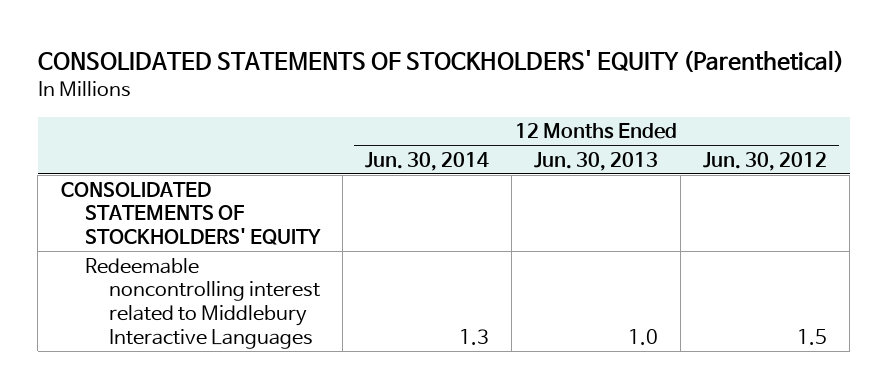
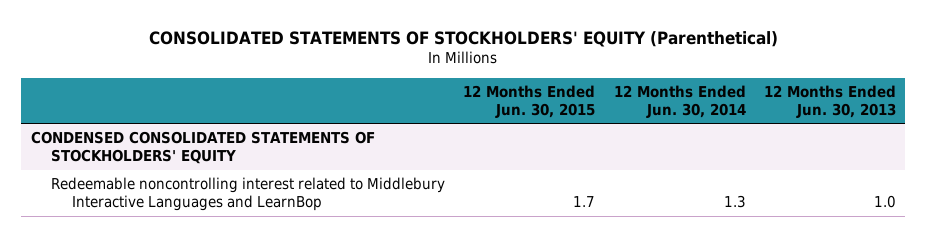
[703,151,828,171] Jun. 30, 2012 -> none
none -> [463,85,596,118] 12 Months Ended Jun. 30, 2015
[60,181,321,246] CONSOLIDATED STATEMENTS OF STOCKHOLDERS' EQUITY -> [30,131,375,164] CONDENSED CONSOLIDATED STATEMENTS OF STOCKHOLDERS' EQUITY
[84,257,320,349] Redeemable noncontrolling interest related to Middlebury Interactive Languages -> [51,177,446,211] Redeemable noncontrolling interest related to Middlebury Interactive Languages and LearnBop

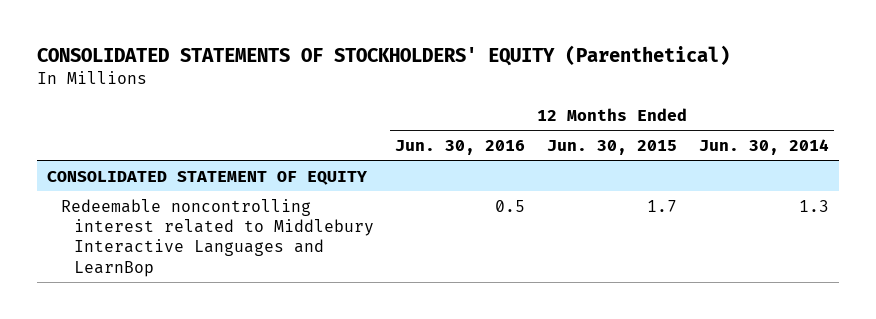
[764,85,897,118] 12 Months Ended Jun. 30, 2013 -> none
none -> [395,139,526,155] Jun. 30, 2016
[30,131,375,164] CONDENSED CONSOLIDATED STATEMENTS OF STOCKHOLDERS' EQUITY -> [47,170,368,185] CONSOLIDATED STATEMENT OF EQUITY

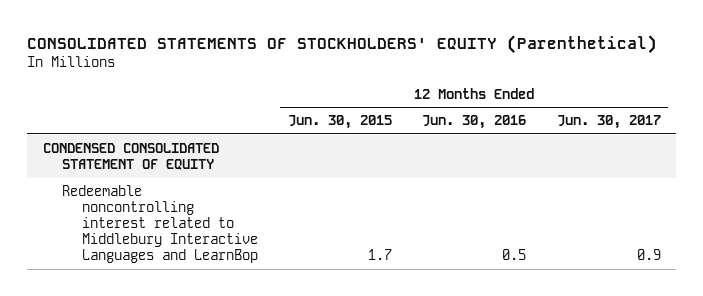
[698,138,829,155] Jun. 30, 2014 -> none
none -> [556,115,661,130] Jun. 30, 2017
[47,170,368,185] CONSOLIDATED STATEMENT OF EQUITY -> [42,143,219,171] CONDENSED CONSOLIDATED STATEMENT OF EQUITY

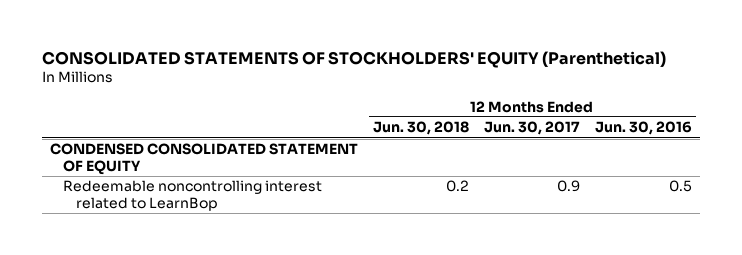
[287,115,392,130] Jun. 30, 2015 -> none
none -> [372,121,469,136] Jun. 30, 2018
[62,185,258,264] Redeemable noncontrolling interest related to Middlebury Interactive Languages and LearnBop -> [62,180,322,212] Redeemable noncontrolling interest related to LearnBop

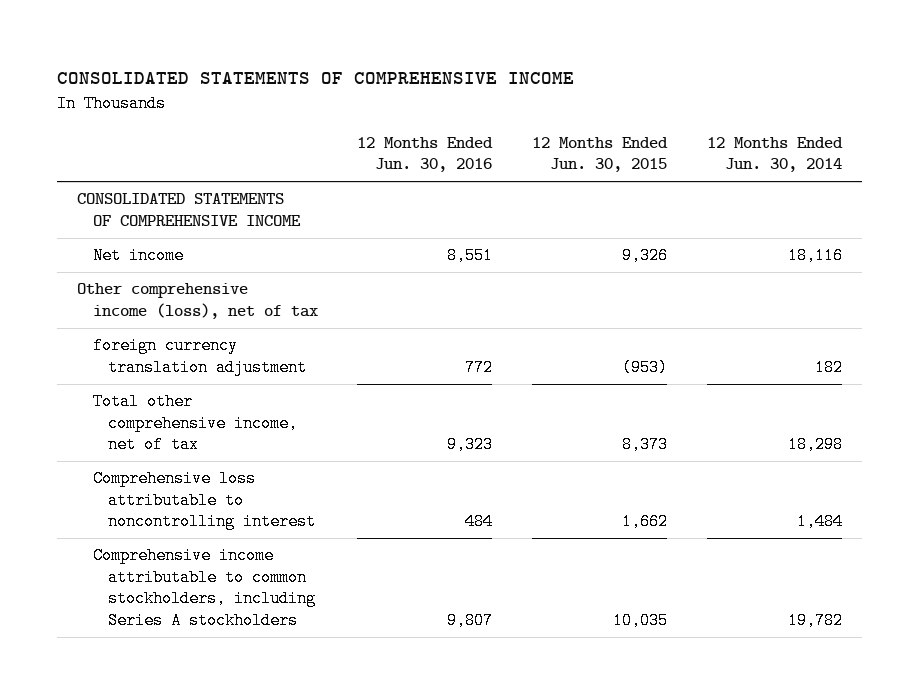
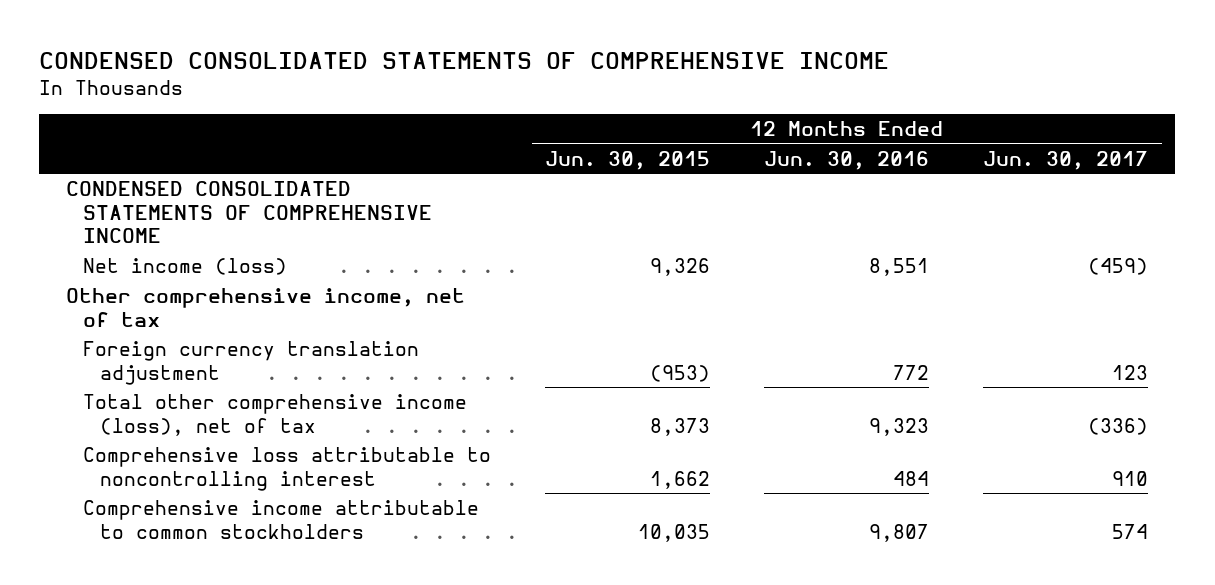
[57,72,575,85] CONSOLIDATED STATEMENTS OF COMPREHENSIVE INCOME -> [39,52,890,70] CONDENSED CONSOLIDATED STATEMENTS OF COMPREHENSIVE INCOME
[707,136,844,173] 12 Months Ended Jun. 30, 2014 -> none
none -> [983,150,1149,170] Jun. 30, 2017
[77,193,301,226] CONSOLIDATED STATEMENTS OF COMPREHENSIVE INCOME -> [66,181,433,244] CONDENSED CONSOLIDATED STATEMENTS OF COMPREHENSIVE INCOME
[92,247,184,265] Net income -> [83,258,288,276] Net income (loss)
[77,283,318,319] Other comprehensive income (loss), net of tax -> [66,288,466,327] Other comprehensive income, net of tax
[92,337,308,376] foreign currency translation adjustment -> [83,341,420,385] Foreign currency translation adjustment
[92,393,299,454] Total other comprehensive income, net of tax -> [83,394,468,436] Total other comprehensive income (loss), net of tax
[92,547,317,629] Comprehensive income attributable to common stockholders, including Series A stockholders -> [83,500,480,539] Comprehensive income attributable to common stockholders

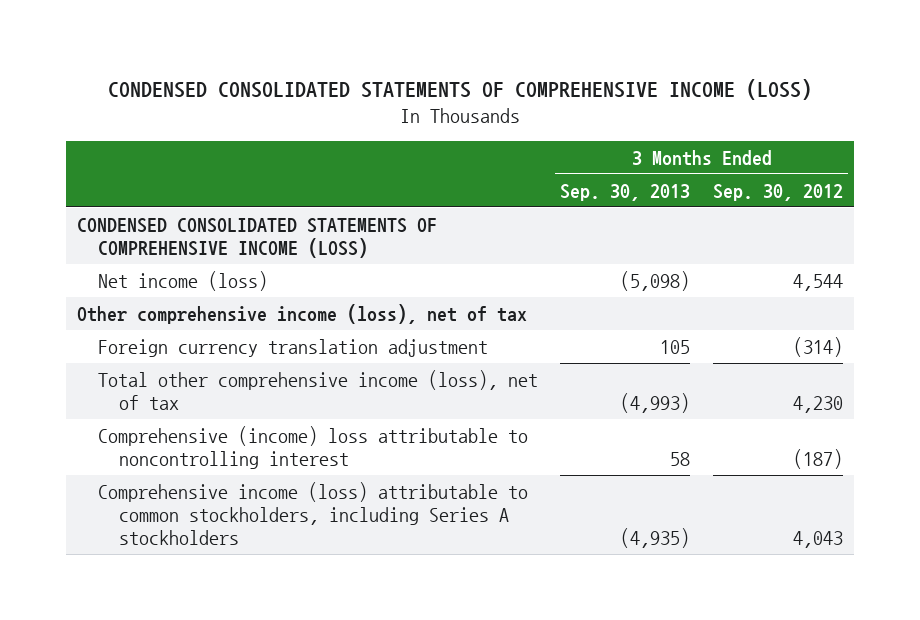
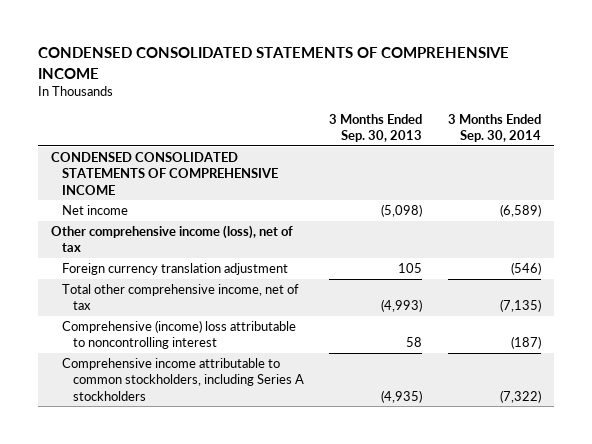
[107,78,812,100] CONDENSED CONSOLIDATED STATEMENTS OF COMPREHENSIVE INCOME (LOSS) -> [38,47,510,79] CONDENSED CONSOLIDATED STATEMENTS OF COMPREHENSIVE INCOME
[712,183,843,201] Sep. 30, 2012 -> none
none -> [447,113,541,143] 3 Months Ended Sep. 30, 2014
[76,217,437,258] CONDENSED CONSOLIDATED STATEMENTS OF COMPREHENSIVE INCOME (LOSS) -> [51,151,278,195] CONDENSED CONSOLIDATED STATEMENTS OF COMPREHENSIVE INCOME
[97,270,268,291] Net income (loss) -> [61,204,128,215] Net income
[97,369,538,410] Total other comprehensive income (loss), net of tax -> [61,283,299,311] Total other comprehensive income, net of tax
[97,481,528,545] Comprehensive income (loss) attributable to common stockholders, including Series A stockholders -> [61,357,304,401] Comprehensive income attributable to common stockholders, including Series A stockholders

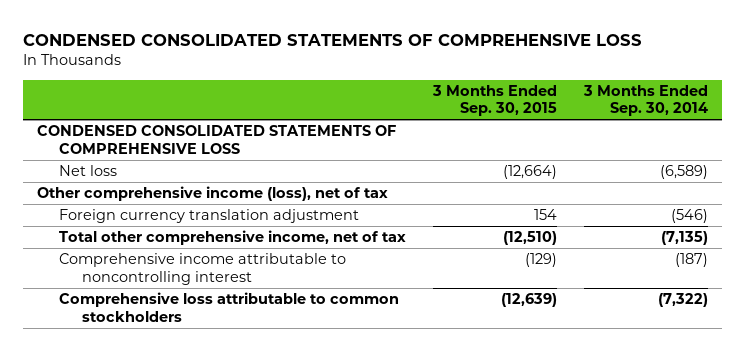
[38,47,510,79] CONDENSED CONSOLIDATED STATEMENTS OF COMPREHENSIVE INCOME -> [23,33,643,46] CONDENSED CONSOLIDATED STATEMENTS OF COMPREHENSIVE LOSS
[329,113,423,143] 3 Months Ended Sep. 30, 2013 -> none
none -> [432,84,558,117] 3 Months Ended Sep. 30, 2015
[51,151,278,195] CONDENSED CONSOLIDATED STATEMENTS OF COMPREHENSIVE INCOME -> [36,125,396,154] CONDENSED CONSOLIDATED STATEMENTS OF COMPREHENSIVE LOSS
[61,204,128,215] Net income -> [59,165,118,177] Net loss
[61,319,296,350] Comprehensive (income) loss attributable to noncontrolling interest -> [59,253,347,285] Comprehensive income attributable to noncontrolling interest
[61,357,304,401] Comprehensive income attributable to common stockholders, including Series A stockholders -> [59,292,400,322] Comprehensive loss attributable to common stockholders

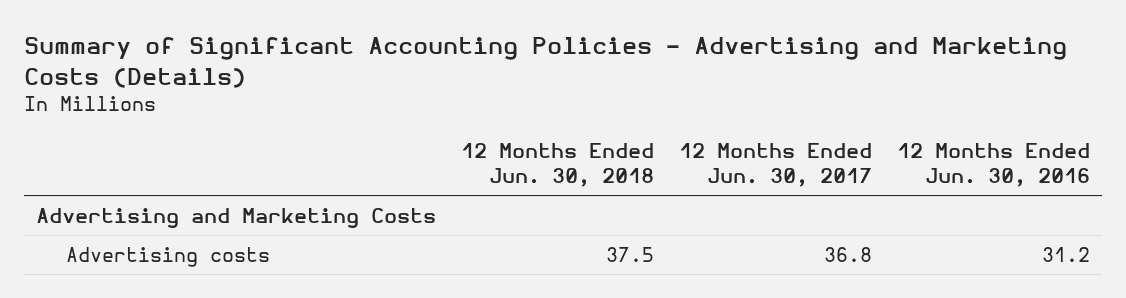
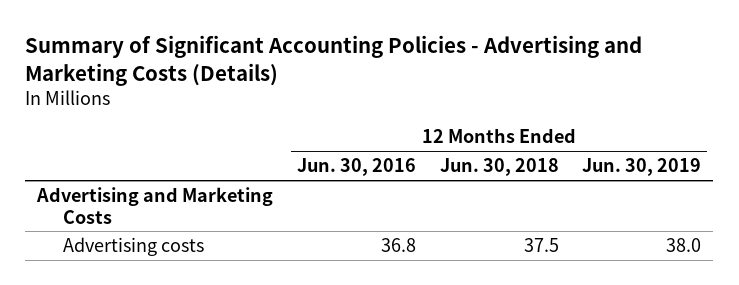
[678,143,872,188] 12 Months Ended Jun. 30, 2017 -> none
none -> [582,158,702,177] Jun. 30, 2019
[1041,247,1090,263] 31.2 -> [380,237,416,252] 36.8

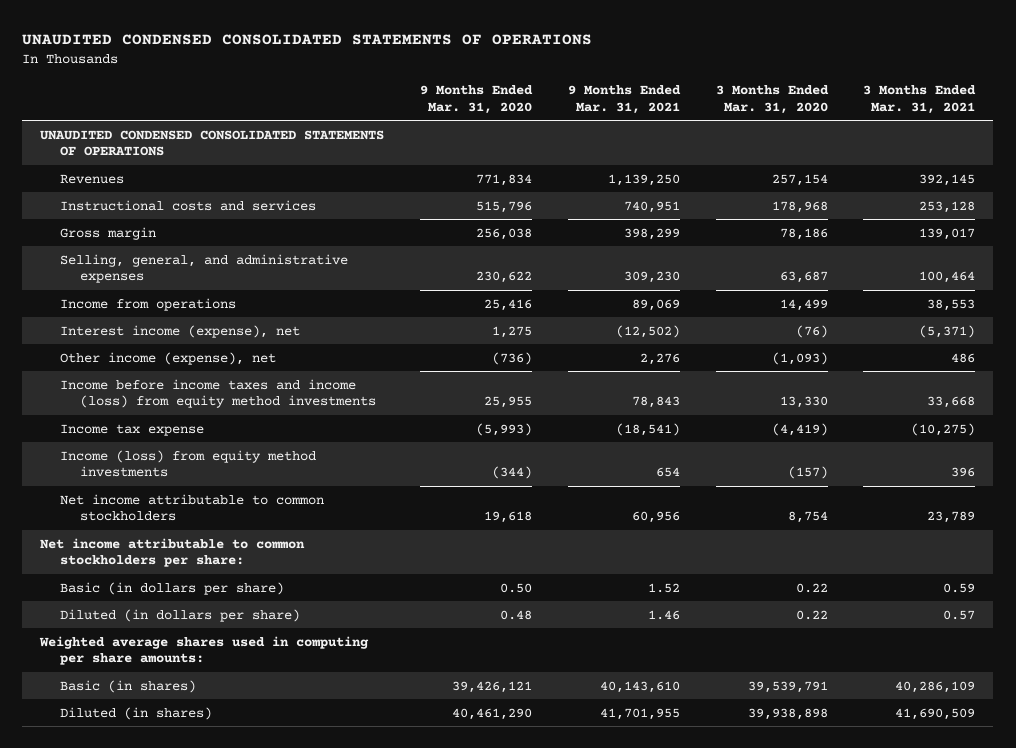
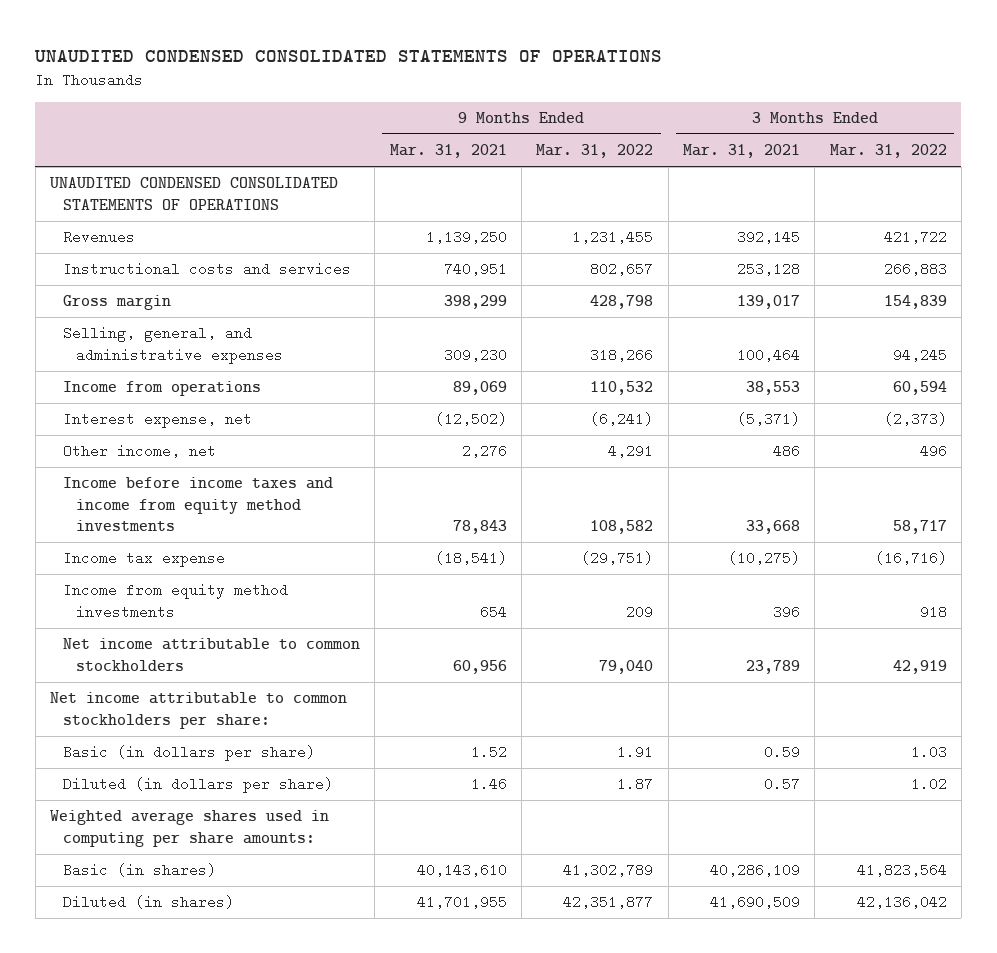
[419,85,533,114] 9 Months Ended Mar. 31, 2020 -> none
[715,85,829,114] 3 Months Ended Mar. 31, 2020 -> none
none -> [536,144,654,159] Mar. 31, 2022
none -> [829,144,947,159] Mar. 31, 2022
[59,324,300,338] Interest income (expense), net -> [62,412,252,429] Interest expense, net
[59,351,276,365] Other income (expense), net -> [62,444,216,459] Other income, net
[59,378,376,409] Income before income taxes and income (loss) from equity method investments -> [62,477,333,532] Income before income taxes and income from equity method investments
[59,449,316,478] Income (loss) from equity method investments -> [62,583,288,619] Income from equity method investments

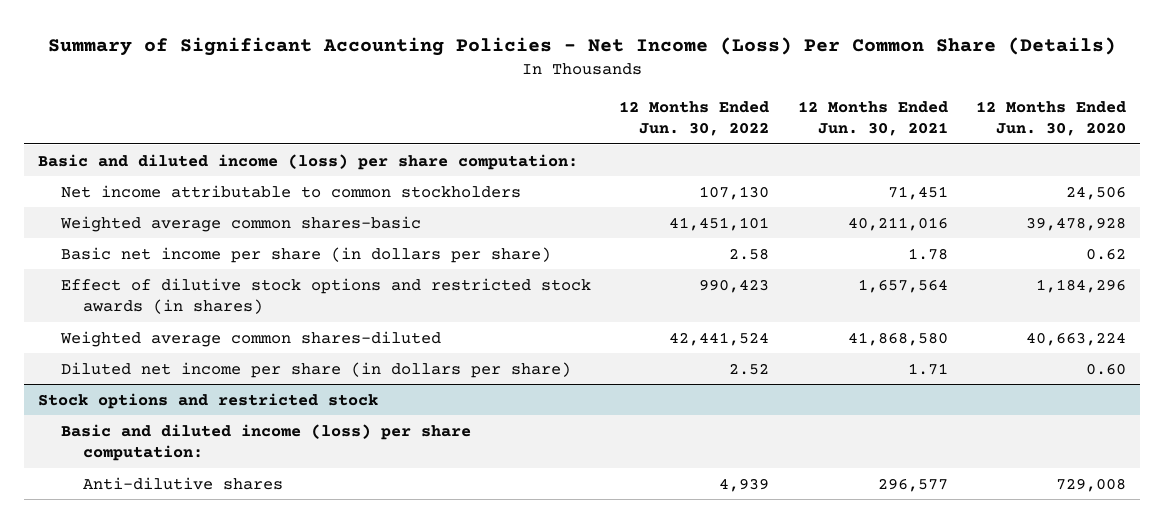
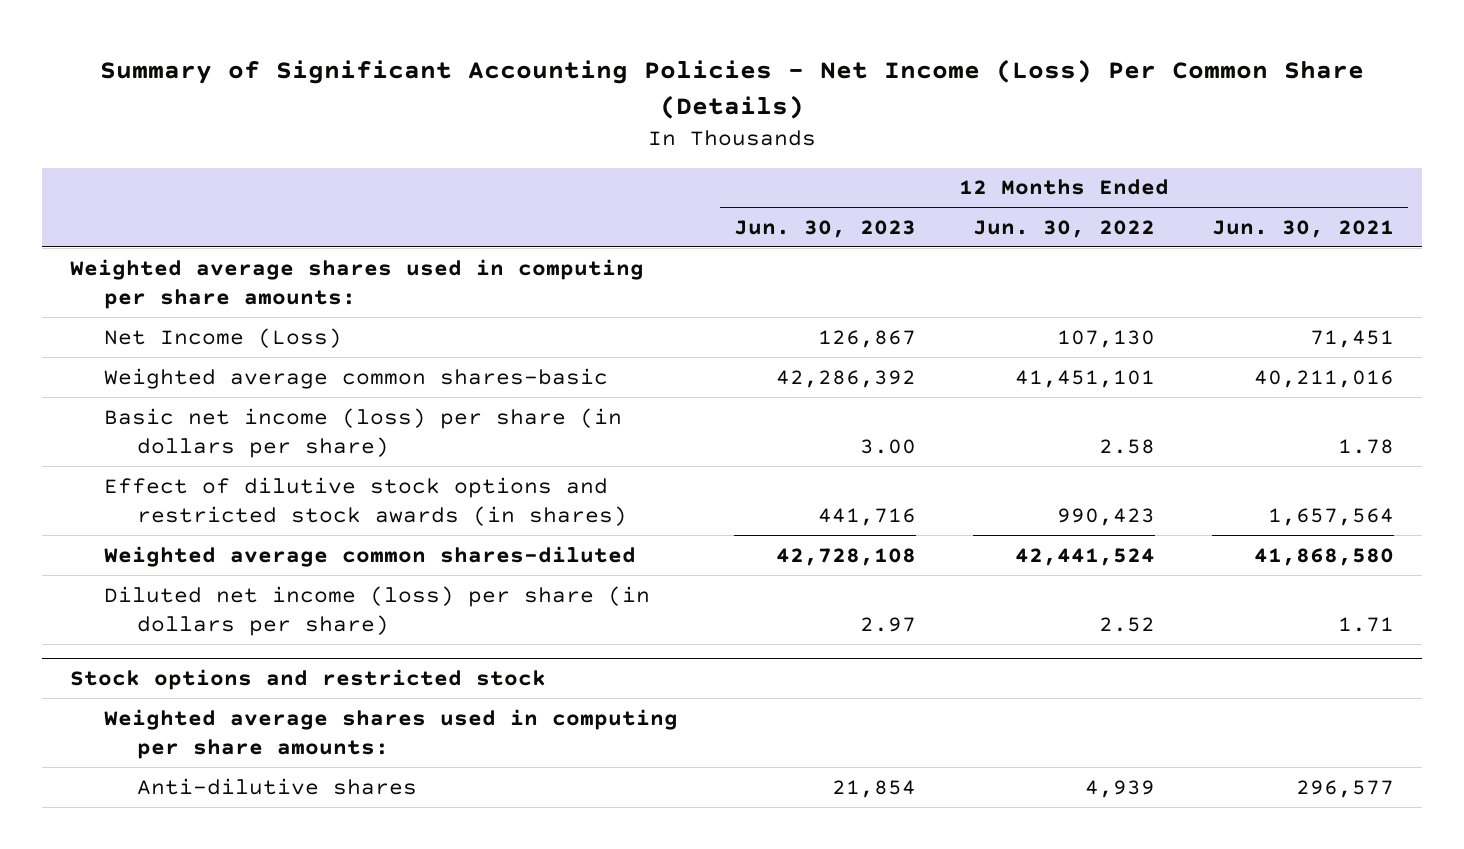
[975,101,1126,137] 12 Months Ended Jun. 30, 2020 -> none
none -> [734,219,917,238] Jun. 30, 2023
[38,153,579,170] Basic and diluted income (loss) per share computation: -> none
none -> [70,258,645,309] Weighted average shares used in computing per share amounts:
[60,184,521,198] Net income attributable to common stockholders -> [103,327,342,348] Net Income (Loss)
[60,246,551,263] Basic net income per share (in dollars per share) -> [103,407,622,458] Basic net income (loss) per share (in dollars per share)
[60,361,571,378] Diluted net income per share (in dollars per share) -> [103,585,650,636] Diluted net income (loss) per share (in dollars per share)
[60,423,471,461] Basic and diluted income (loss) per share computation: -> none
none -> [103,708,678,759] Weighted average shares used in computing per share amounts:

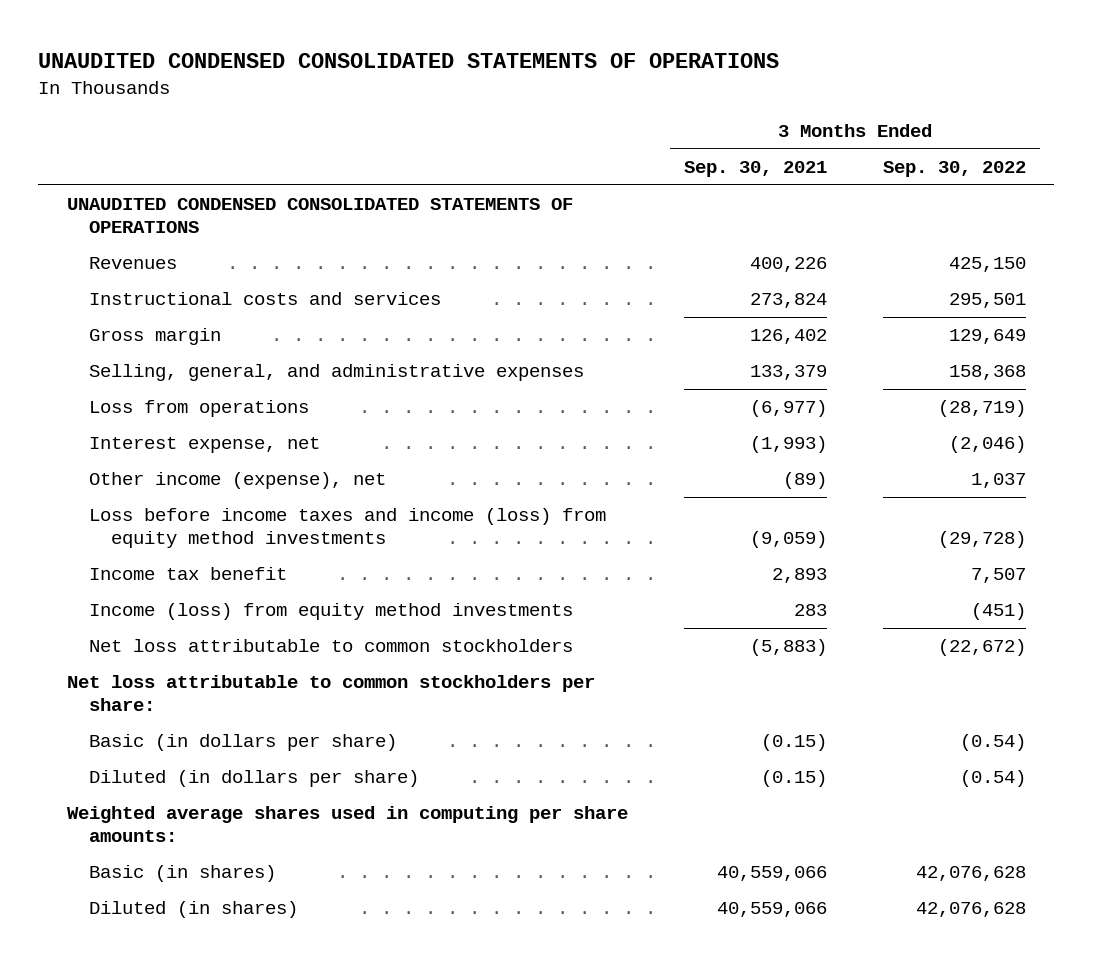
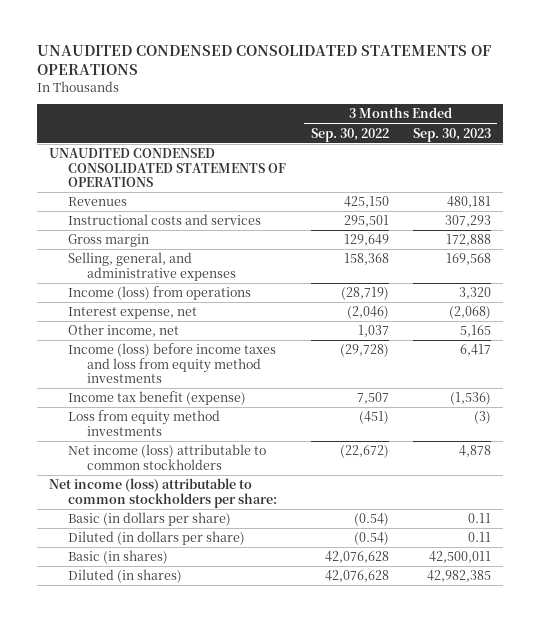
[683,161,827,178] Sep. 30, 2021 -> none
none -> [412,127,491,142] Sep. 30, 2023
[88,400,309,418] Loss from operations -> [68,286,252,301] Income (loss) from operations
[88,472,386,490] Other income (expense), net -> [68,324,180,338] Other income, net
[88,508,606,548] Loss before income taxes and income (loss) from equity method investments -> [68,343,277,384] Income (loss) before income taxes and loss from equity method investments
[88,567,287,581] Income tax benefit -> [68,391,247,406] Income tax benefit (expense)
[88,603,573,621] Income (loss) from equity method investments -> [68,410,221,436] Loss from equity method investments
[88,639,573,653] Net loss attributable to common stockholders -> [68,444,267,470] Net income (loss) attributable to common stockholders
[66,675,595,711] Net loss attributable to common stockholders per share: -> [48,478,278,508] Net income (loss) attributable to common stockholders per share:
[66,806,628,842] Weighted average shares used in computing per share amounts: -> none

